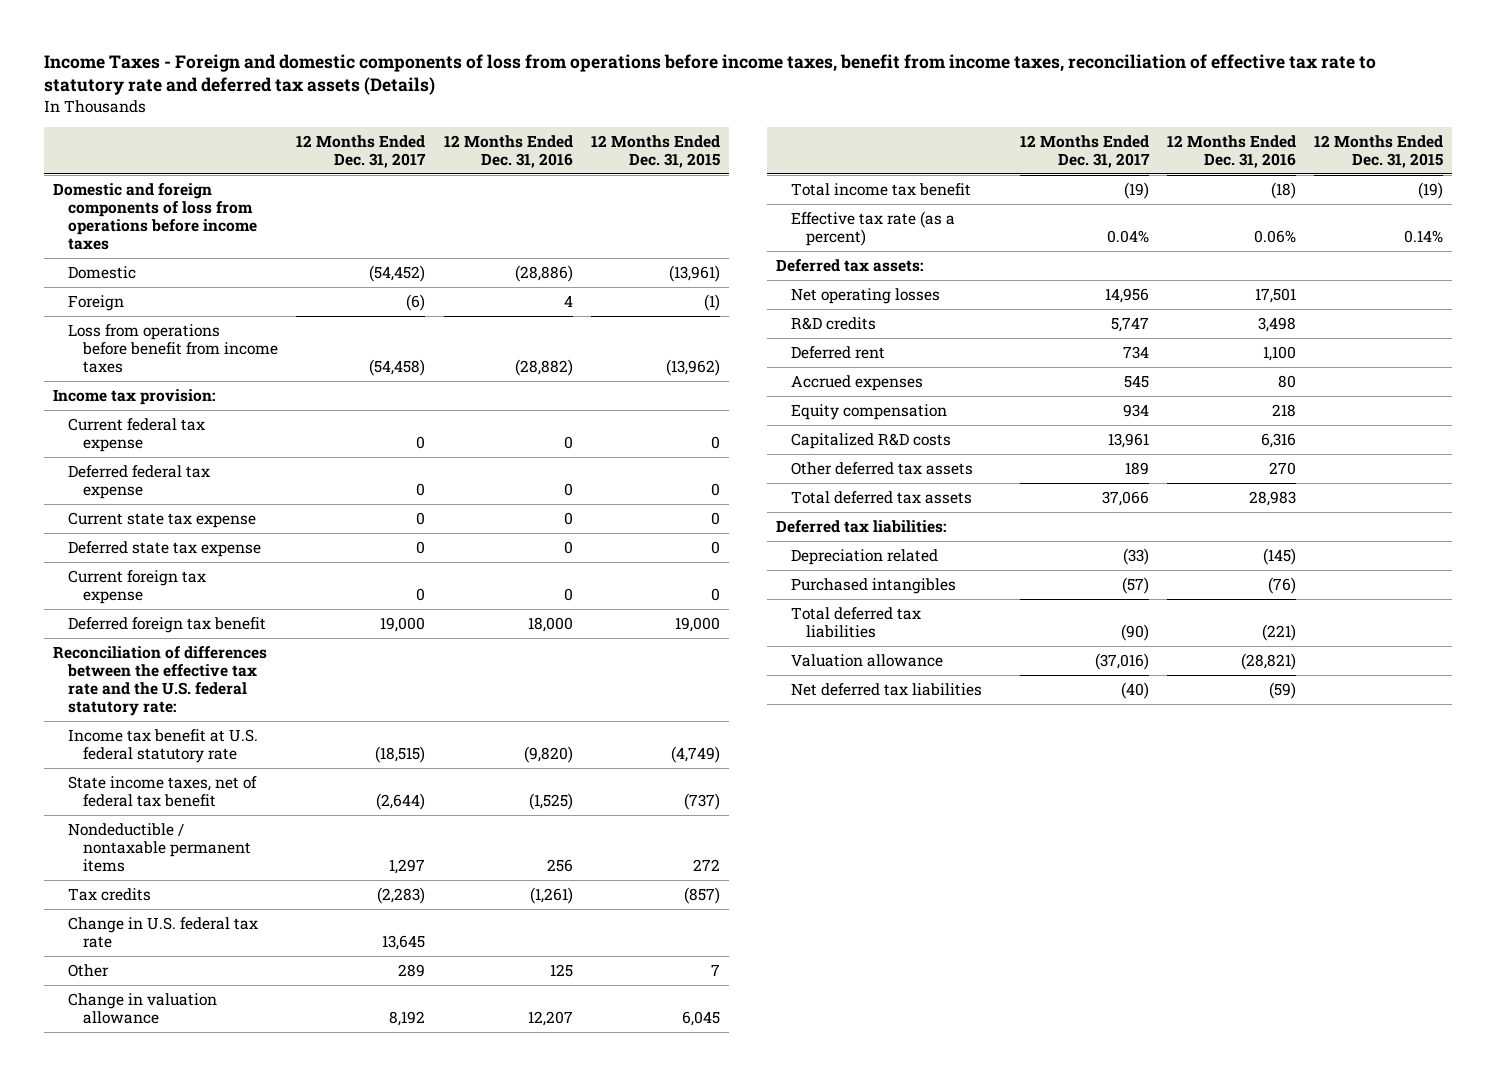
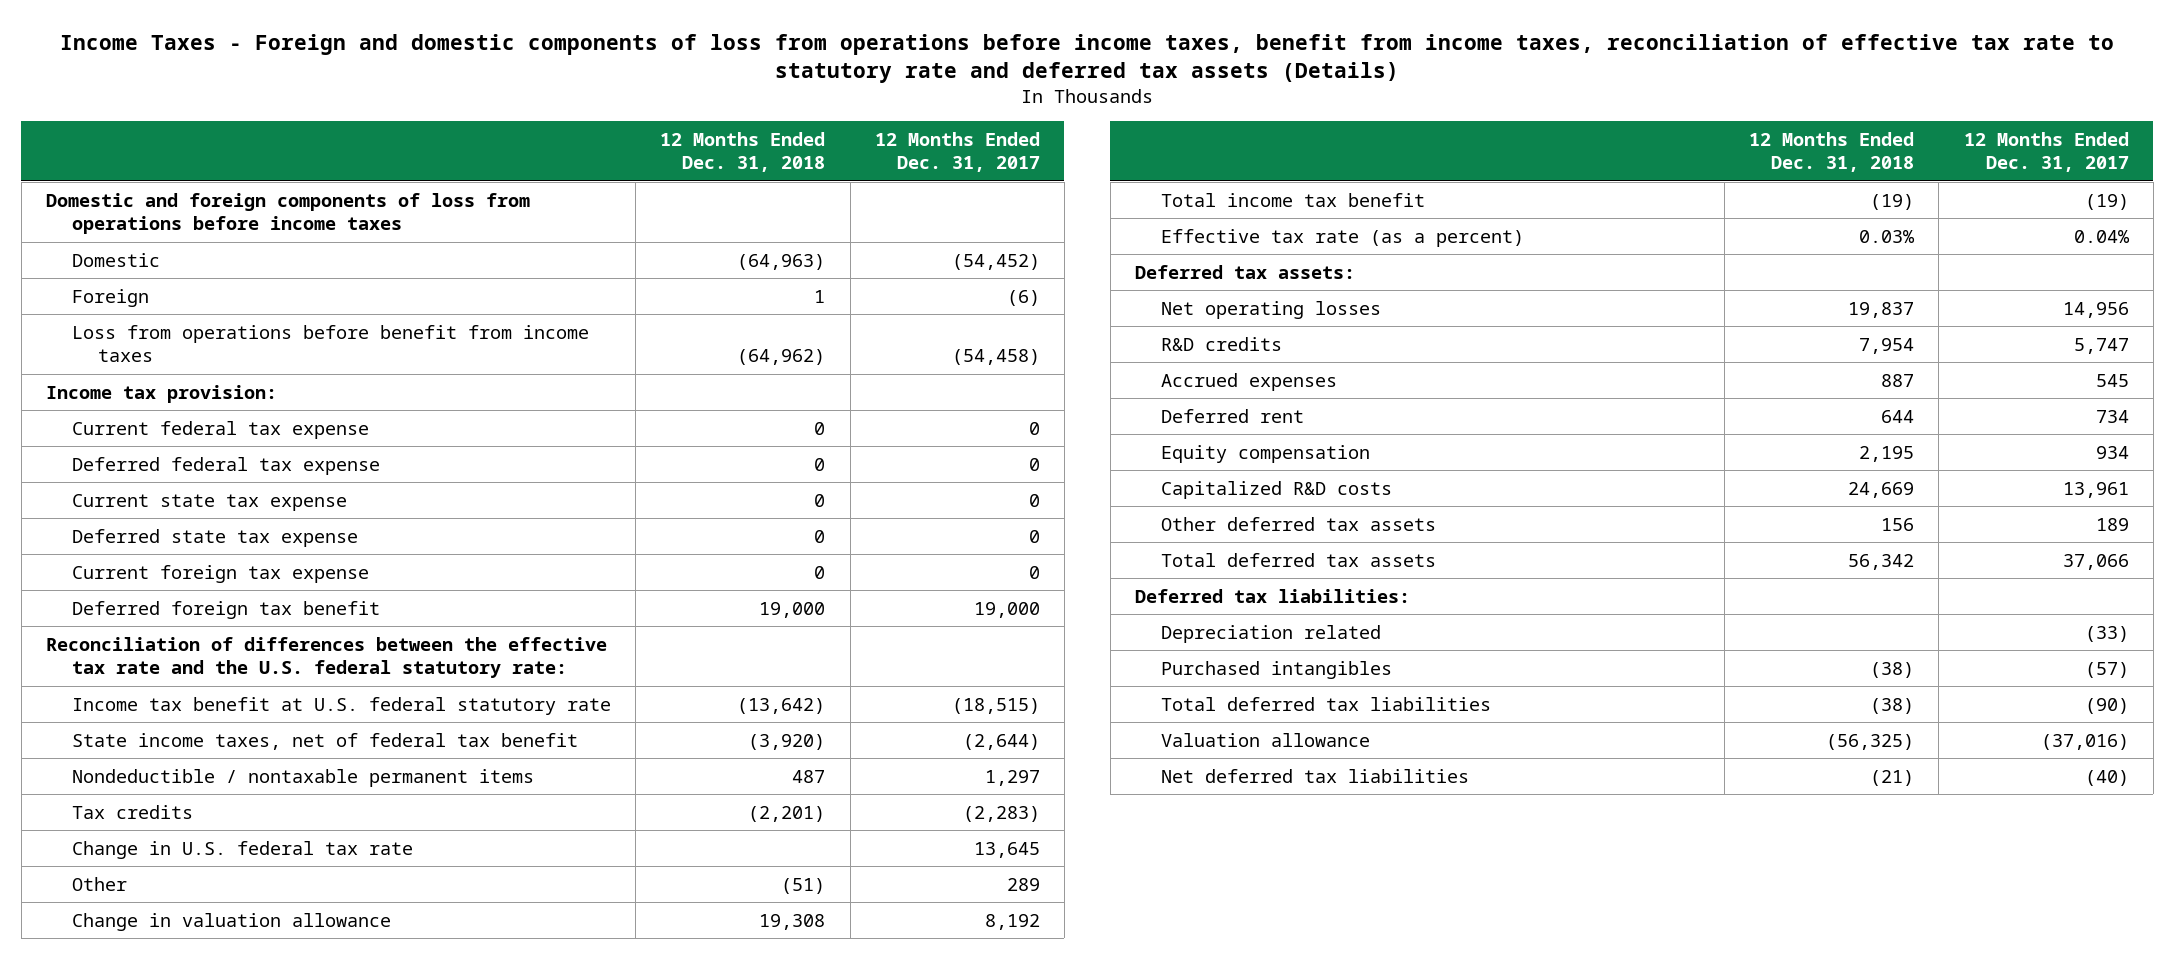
[443,134,573,169] 12 Months Ended Dec. 31, 2016 -> none
[590,134,720,169] 12 Months Ended Dec. 31, 2015 -> none
none -> [660,131,826,173] 12 Months Ended Dec. 31, 2018
[791,345,886,359] Deferred rent -> [1160,408,1304,423] Deferred rent

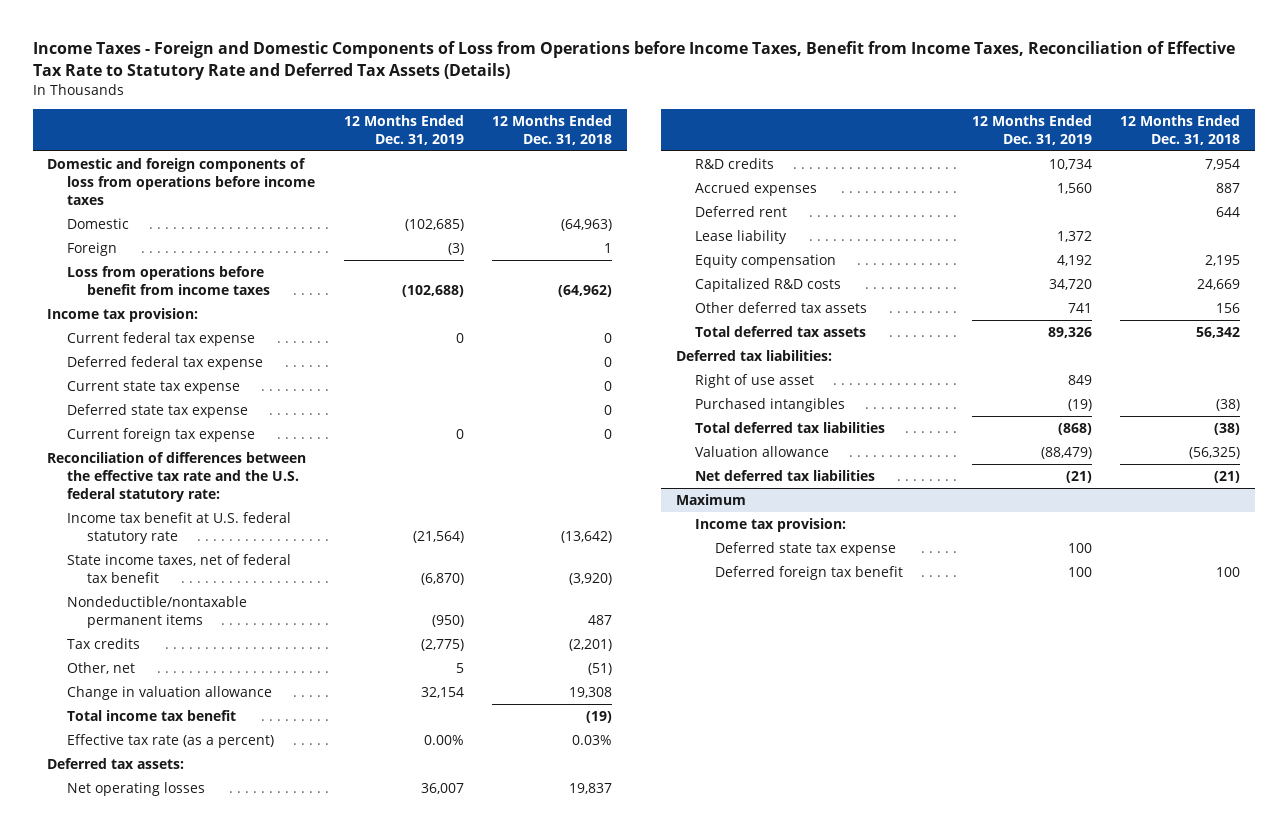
[60,33,2115,83] Income Taxes - Foreign and domestic components of loss from operations before income taxes, benefit from income taxes, reconciliation of effective tax rate to statutory rate and deferred tax assets (Details) -> [32,41,1235,81] Income Taxes - Foreign and Domestic Components of Loss from Operations before Income Taxes, Benefit from Income Taxes, Reconciliation of Effective Tax Rate to Statutory Rate and Deferred Tax Assets (Details)
[874,131,1040,173] 12 Months Ended Dec. 31, 2017 -> none
none -> [343,114,464,145] 12 Months Ended Dec. 31, 2019
[72,600,381,619] Deferred foreign tax benefit -> none
[72,768,535,787] Nondeductible / nontaxable permanent items -> [66,596,247,629] Nondeductible/nontaxable permanent items
[72,840,414,859] Change in U.S. federal tax rate -> none
[72,876,128,891] Other -> [66,662,135,675] Other, net
none -> [695,230,788,245] Lease liability
[1160,624,1381,643] Depreciation related -> none
none -> [695,374,815,389] Right of use asset
none -> [675,494,746,506] Maximum
none -> [695,518,847,533] Income tax provision:
none -> [714,542,896,557] Deferred state tax expense
none -> [714,566,903,581] Deferred foreign tax benefit

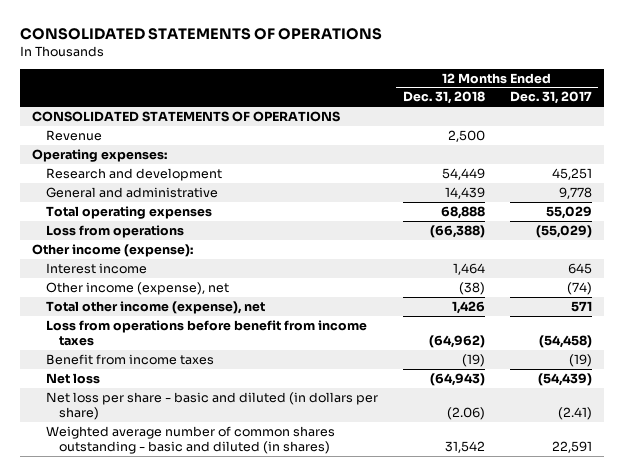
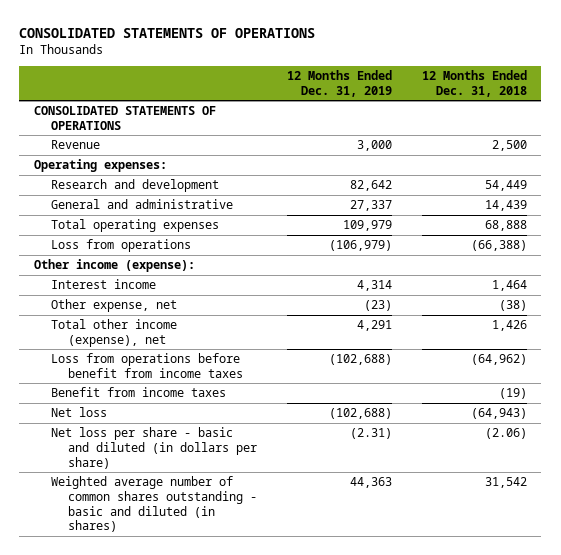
[509,91,592,105] Dec. 31, 2017 -> none
none -> [287,69,393,97] 12 Months Ended Dec. 31, 2019
[45,281,229,295] Other income (expense), net -> [51,299,178,313] Other expense, net

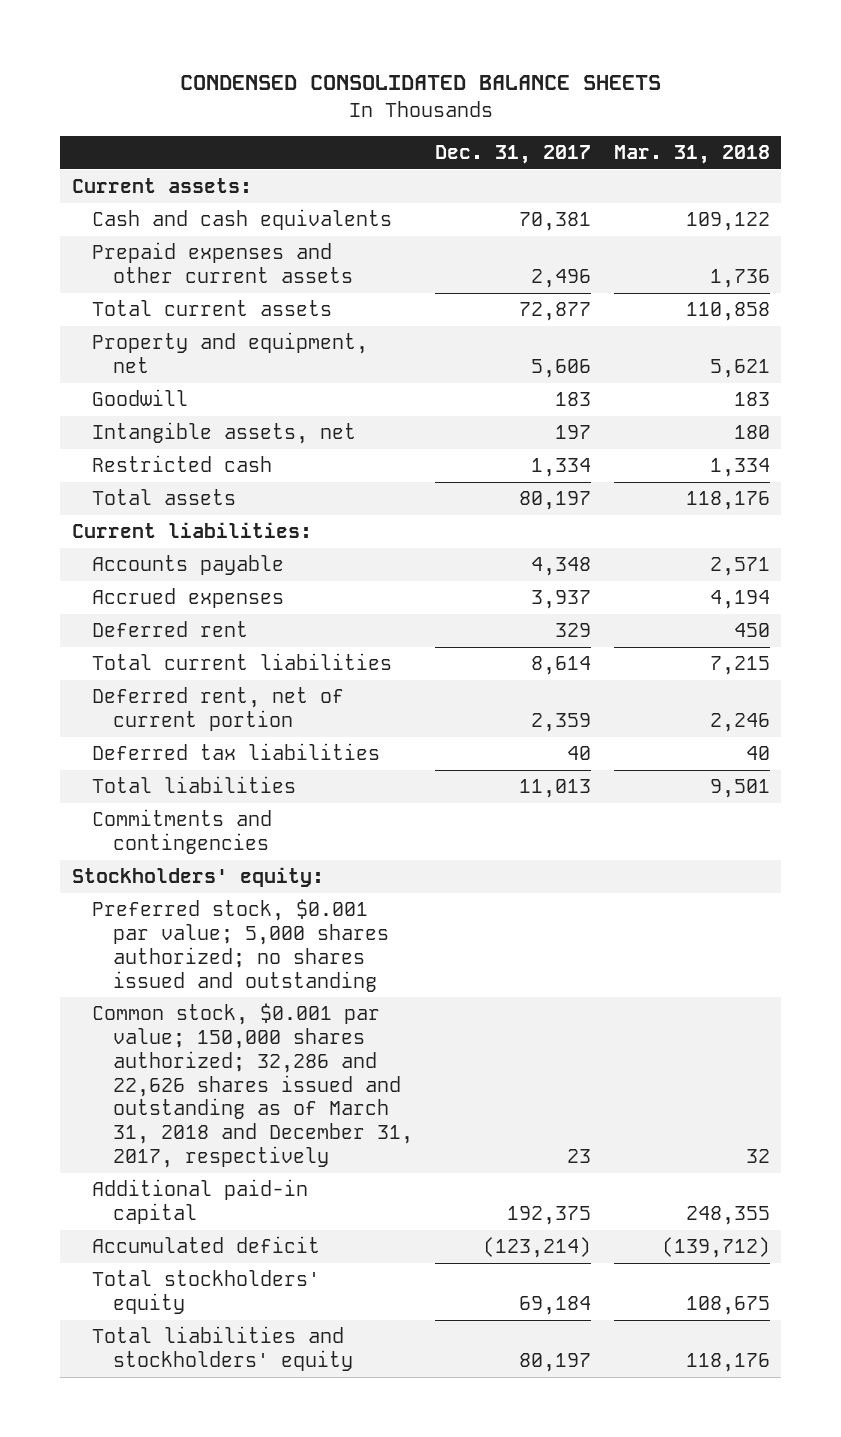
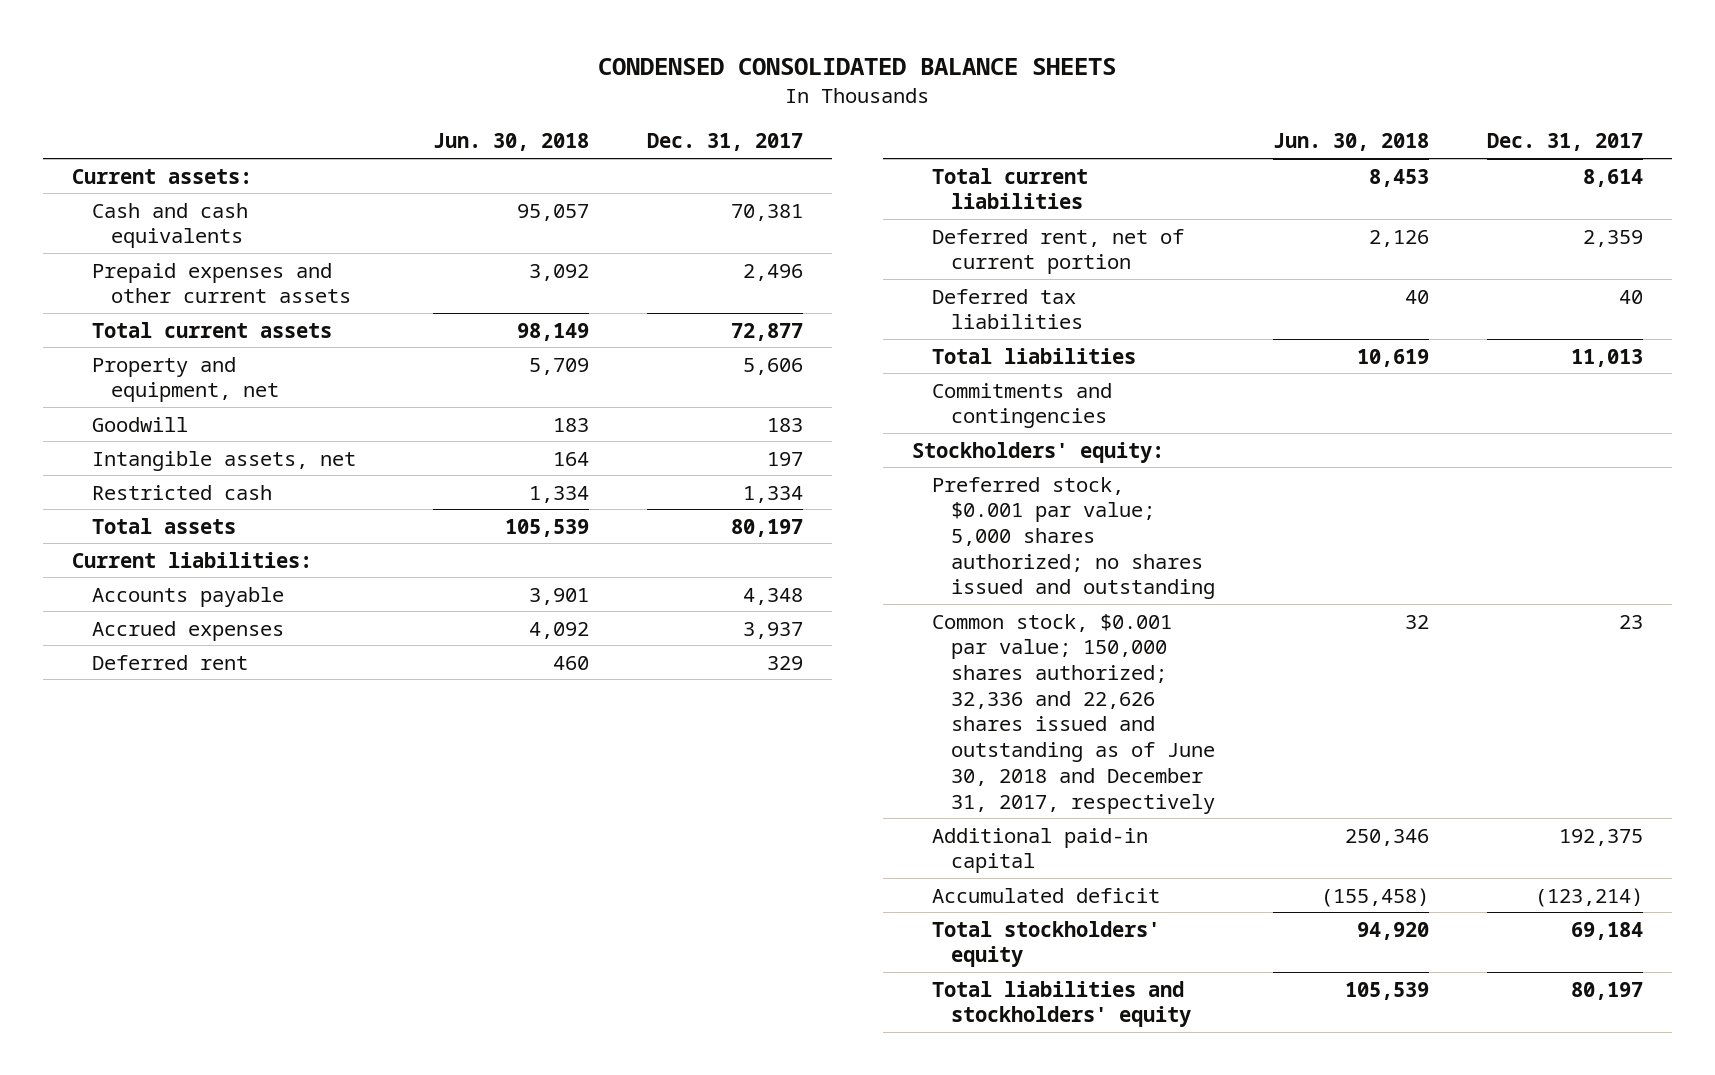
[613,145,770,165] Mar. 31, 2018 -> none
none -> [432,133,589,152] Jun. 30, 2018
[92,1003,414,1168] Common stock, $0.001 par value; 150,000 shares authorized; 32,286 and 22,626 shares issued and outstanding as of March 31, 2018 and December 31, 2017, respectively -> [931,613,1216,814] Common stock, $0.001 par value; 150,000 shares authorized; 32,336 and 22,626 shares issued and outstanding as of June 30, 2018 and December 31, 2017, respectively

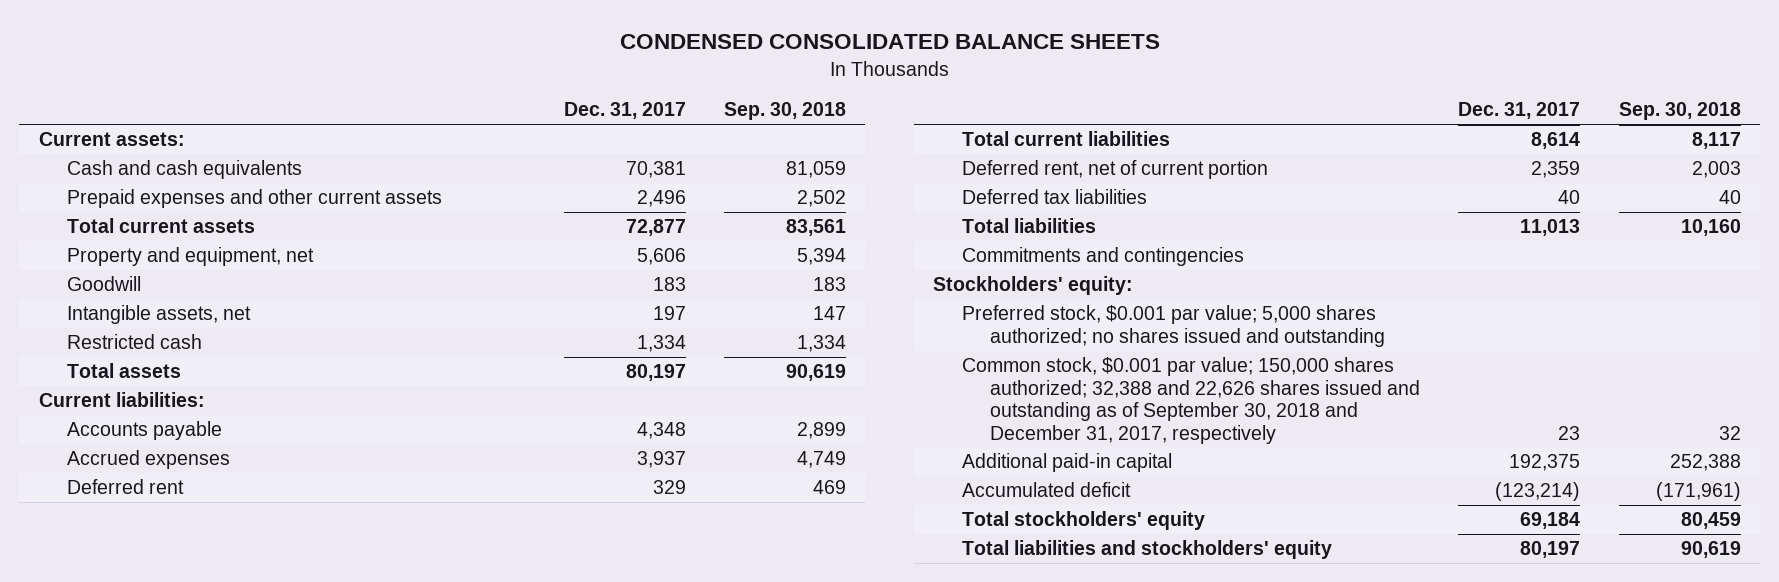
[432,133,589,152] Jun. 30, 2018 -> none
none -> [724,102,847,121] Sep. 30, 2018
[931,613,1216,814] Common stock, $0.001 par value; 150,000 shares authorized; 32,336 and 22,626 shares issued and outstanding as of June 30, 2018 and December 31, 2017, respectively -> [961,357,1421,444] Common stock, $0.001 par value; 150,000 shares authorized; 32,388 and 22,626 shares issued and outstanding as of September 30, 2018 and December 31, 2017, respectively

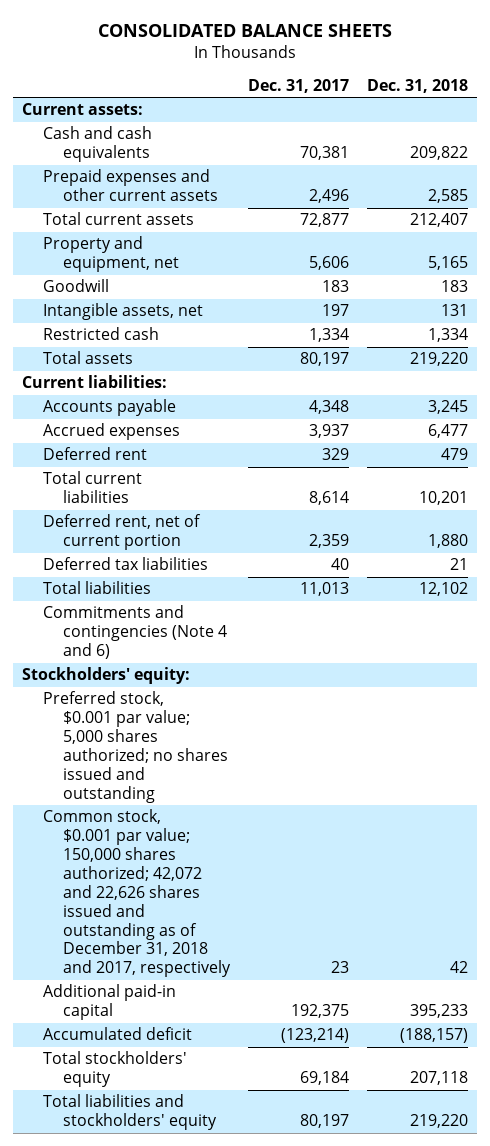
[619,34,1160,50] CONDENSED CONSOLIDATED BALANCE SHEETS -> [98,24,393,38] CONSOLIDATED BALANCE SHEETS
[724,102,847,121] Sep. 30, 2018 -> none
none -> [366,78,468,93] Dec. 31, 2018
[961,247,1244,267] Commitments and contingencies -> [42,605,228,660] Commitments and contingencies (Note 4 and 6)
[961,357,1421,444] Common stock, $0.001 par value; 150,000 shares authorized; 32,388 and 22,626 shares issued and outstanding as of September 30, 2018 and December 31, 2017, respectively -> [42,809,232,978] Common stock, $0.001 par value; 150,000 shares authorized; 42,072 and 22,626 shares issued and outstanding as of December 31, 2018 and 2017, respectively

